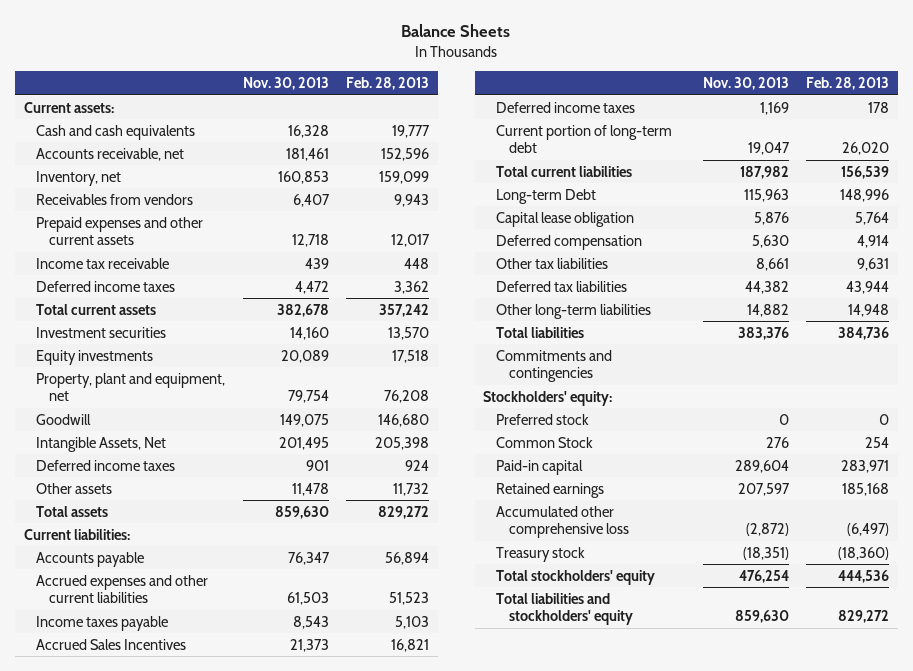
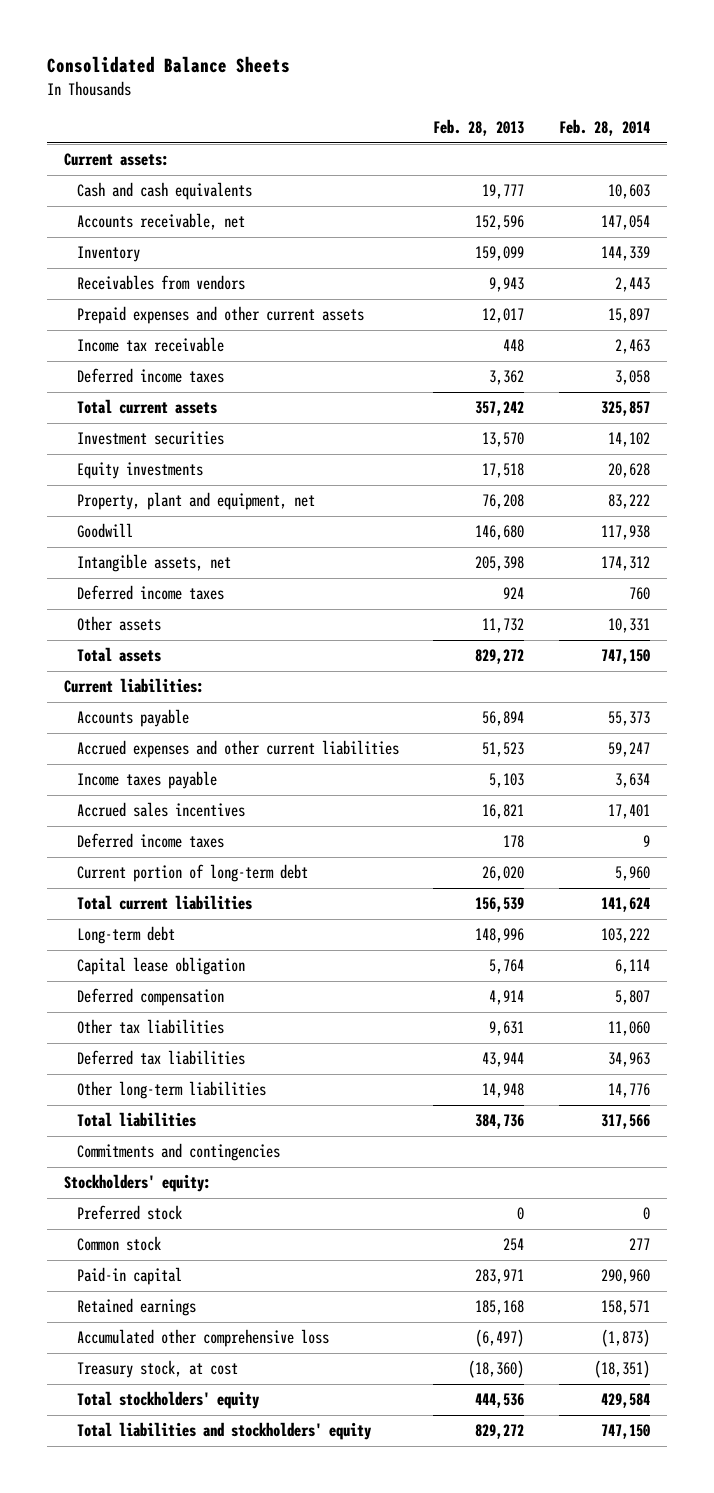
[401,24,511,38] Balance Sheets -> [46,56,290,74] Consolidated Balance Sheets
[242,77,329,91] Nov. 30, 2013 -> none
none -> [558,118,650,136] Feb. 28, 2014
[36,170,122,186] Inventory, net -> [76,246,140,263] Inventory
[36,436,167,452] Intangible Assets, Net -> [76,554,231,573] Intangible assets, net
[36,638,187,650] Accrued Sales Incentives -> [76,802,245,818] Accrued sales incentives
[496,188,597,204] Long-term Debt -> [76,926,175,945] Long-term debt
[496,436,594,448] Common Stock -> [76,1236,161,1252] Common stock
[496,546,586,562] Treasury stock -> [76,1360,238,1379] Treasury stock, at cost

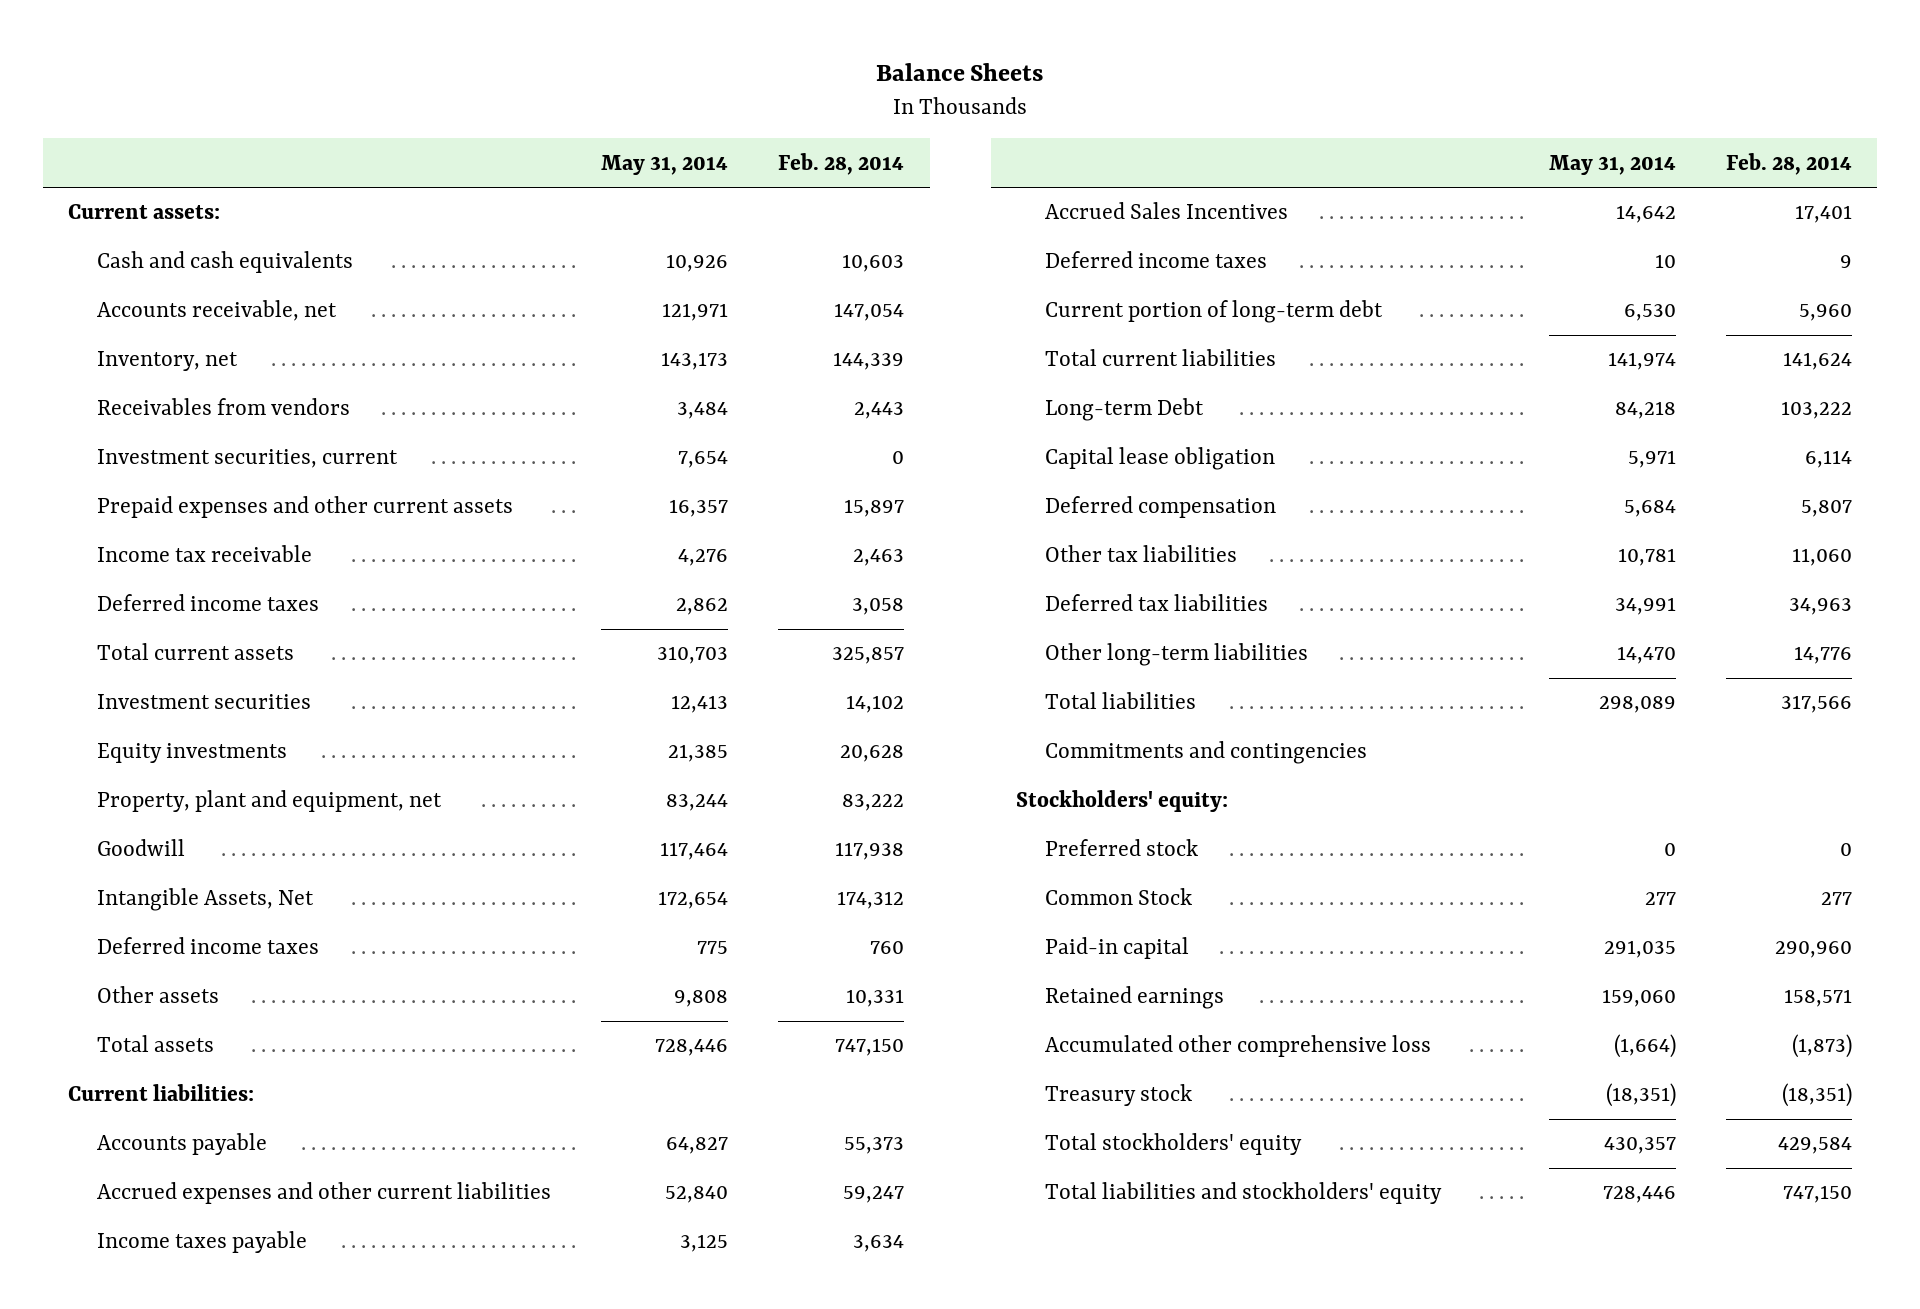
[46,56,290,74] Consolidated Balance Sheets -> [876,62,1044,81] Balance Sheets
[433,118,525,136] Feb. 28, 2013 -> none
none -> [601,154,729,175] May 31, 2014
[76,246,140,263] Inventory -> [97,351,239,372] Inventory, net
none -> [97,449,399,469] Investment securities, current
[76,554,231,573] Intangible assets, net -> [97,888,315,912] Intangible Assets, Net
[76,802,245,818] Accrued sales incentives -> [1045,202,1289,220] Accrued Sales Incentives
[76,926,175,945] Long-term debt -> [1045,398,1205,422] Long-term Debt
[76,1236,161,1252] Common stock -> [1045,888,1193,906] Common Stock
[76,1360,238,1379] Treasury stock, at cost -> [1045,1084,1193,1107] Treasury stock

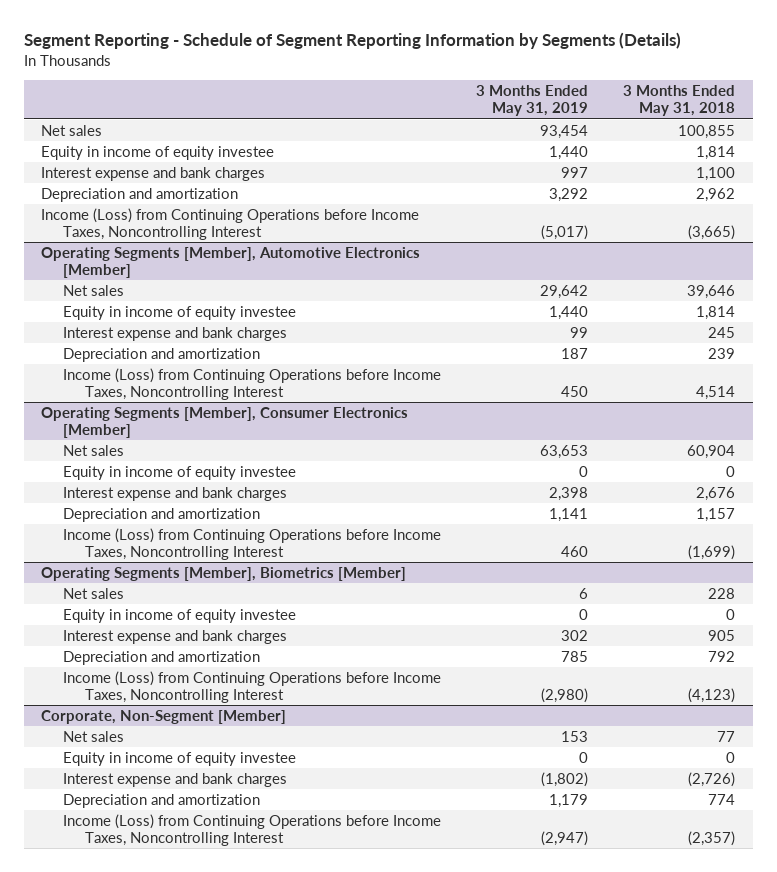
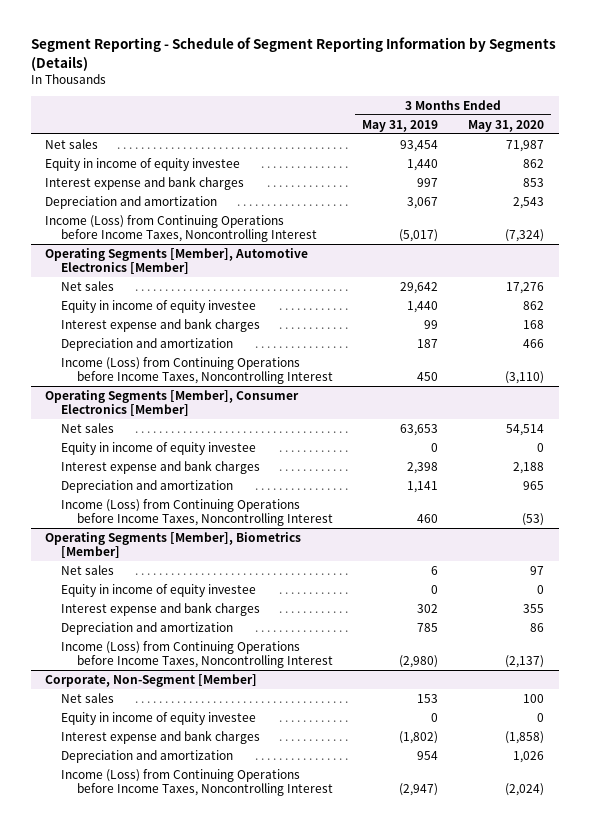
[623,85,736,117] 3 Months Ended May 31, 2018 -> none
none -> [467,119,544,132] May 31, 2020
[549,187,589,202] 3,292 -> [407,196,439,209] 3,067
[549,793,589,808] 1,179 -> [417,750,439,760] 954

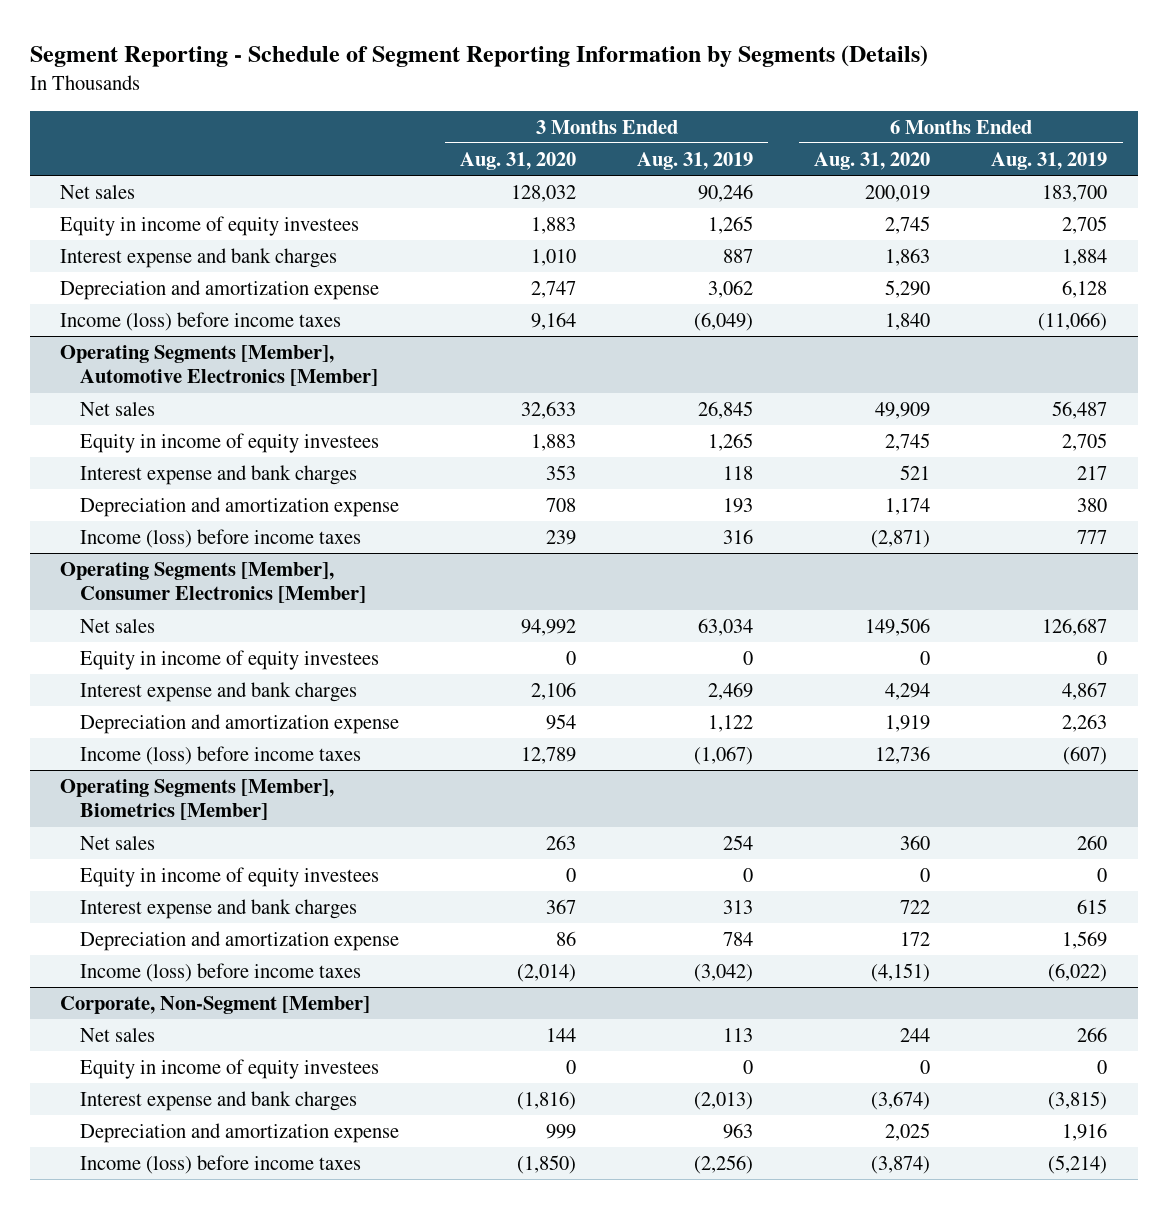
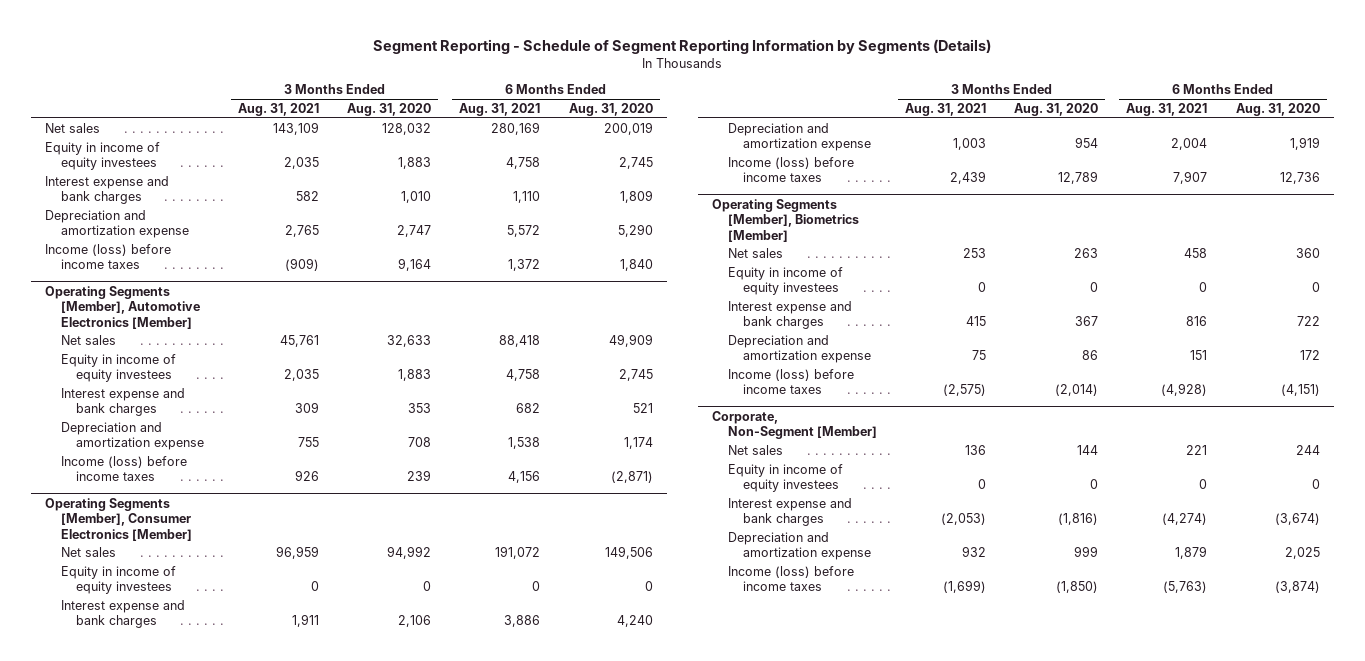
[637,151,754,170] Aug. 31, 2019 -> none
[991,151,1108,170] Aug. 31, 2019 -> none
none -> [237,103,319,117] Aug. 31, 2021
none -> [459,103,541,117] Aug. 31, 2021
[885,248,931,267] 1,863 -> [619,190,653,204] 1,809
[885,683,931,701] 4,294 -> [616,615,653,628] 4,240

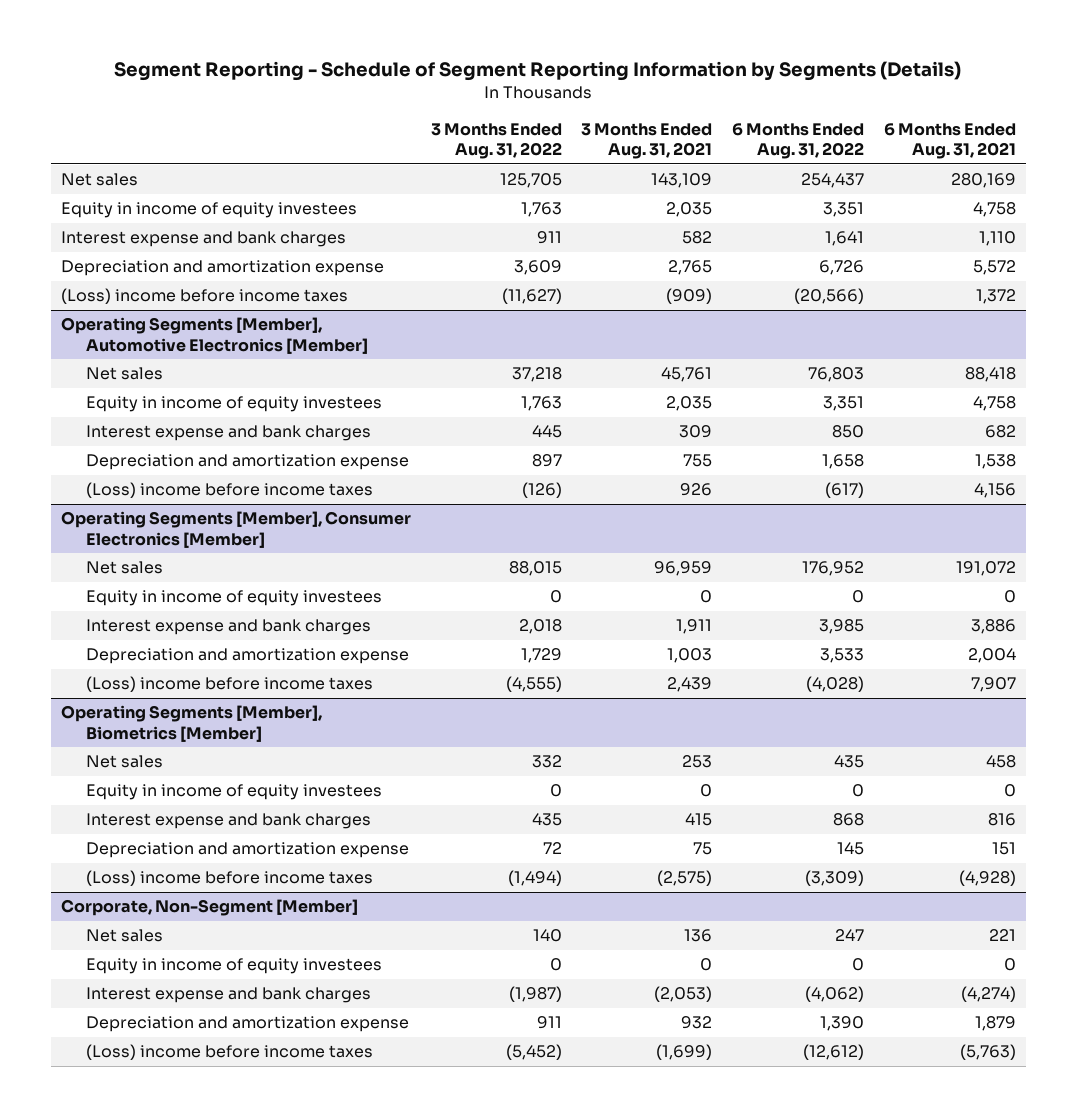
[347,103,432,117] Aug. 31, 2020 -> none
[568,103,653,117] Aug. 31, 2020 -> none
none -> [430,122,562,160] 3 Months Ended Aug. 31, 2022
none -> [732,122,865,160] 6 Months Ended Aug. 31, 2022
[45,243,172,270] Income (loss) before income taxes -> [61,288,349,305] (Loss) income before income taxes
[60,455,187,482] Income (loss) before income taxes -> [85,482,373,499] (Loss) income before income taxes
[727,156,854,183] Income (loss) before income taxes -> [85,676,373,693] (Loss) income before income taxes
[727,368,854,395] Income (loss) before income taxes -> [85,870,373,887] (Loss) income before income taxes
[727,565,854,592] Income (loss) before income taxes -> [85,1044,373,1061] (Loss) income before income taxes

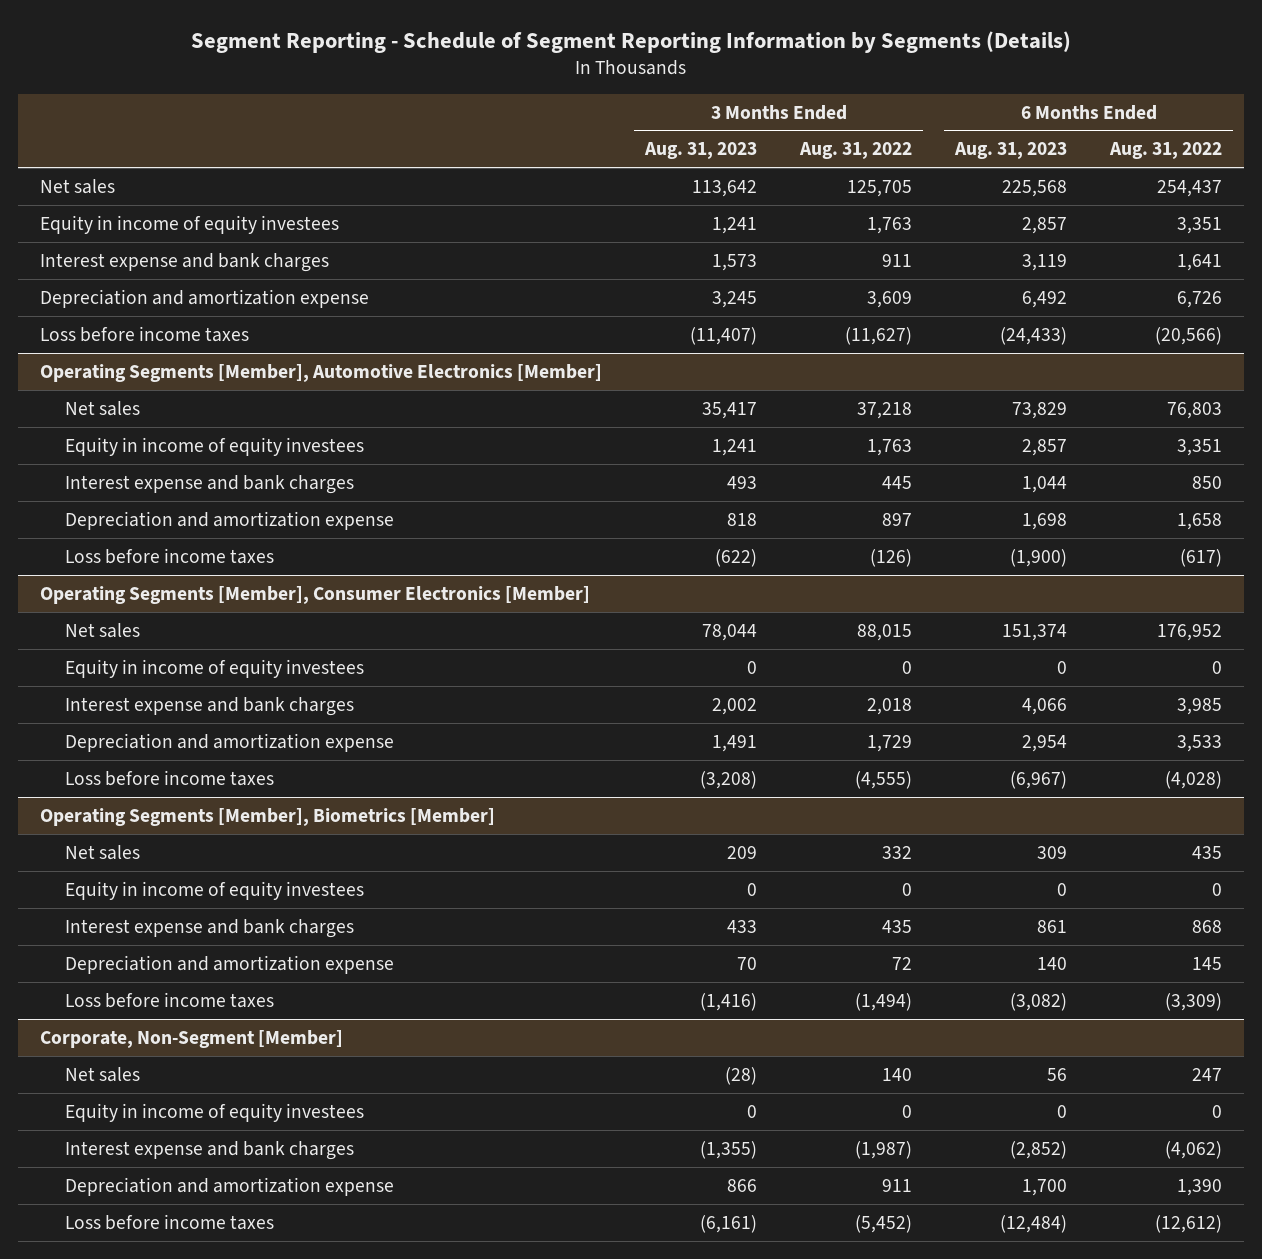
[581,122,713,160] 3 Months Ended Aug. 31, 2021 -> none
[883,122,1016,160] 6 Months Ended Aug. 31, 2021 -> none
none -> [643,142,757,160] Aug. 31, 2023
none -> [954,142,1068,160] Aug. 31, 2023
[61,288,349,305] (Loss) income before income taxes -> [39,325,249,342] Loss before income taxes
[85,482,373,499] (Loss) income before income taxes -> [64,547,274,564] Loss before income taxes
[85,676,373,693] (Loss) income before income taxes -> [64,769,274,786] Loss before income taxes
[85,870,373,887] (Loss) income before income taxes -> [64,991,274,1008] Loss before income taxes
[85,1044,373,1061] (Loss) income before income taxes -> [64,1213,274,1230] Loss before income taxes

